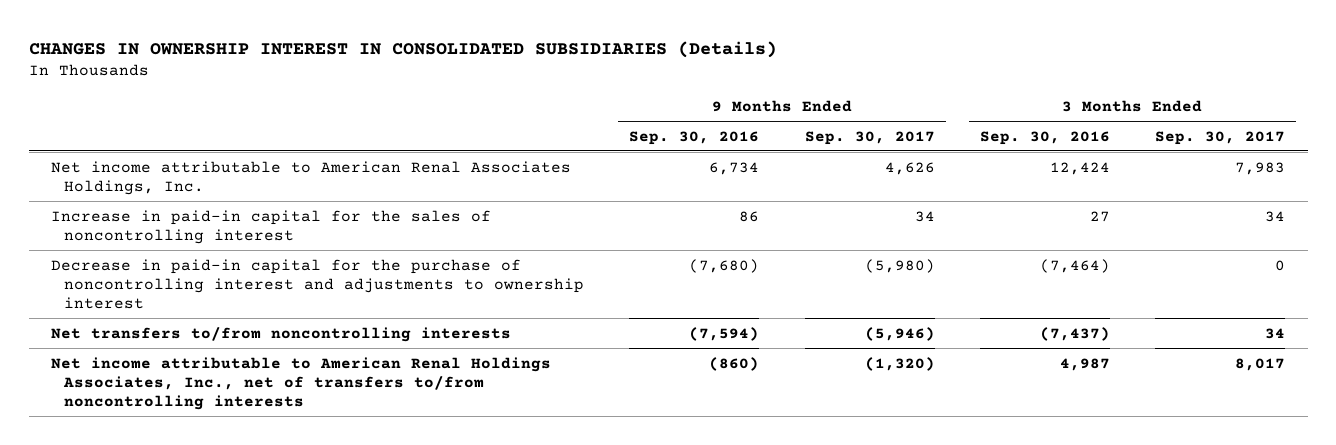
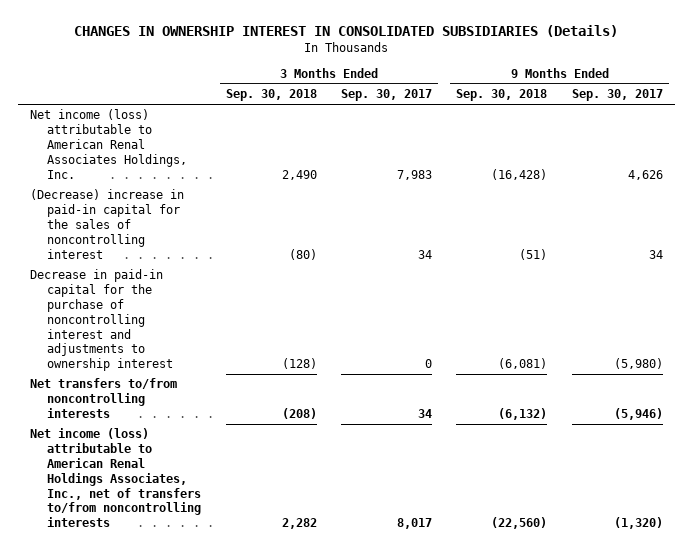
[629,130,760,145] Sep. 30, 2016 -> none
[979,130,1110,145] Sep. 30, 2016 -> none
none -> [225,89,317,102] Sep. 30, 2018
none -> [456,89,548,102] Sep. 30, 2018
[51,160,572,195] Net income attributable to American Renal Associates Holdings, Inc. -> [30,109,188,179] Net income (loss) attributable to American Renal Associates Holdings, Inc.
[51,209,492,244] Increase in paid-in capital for the sales of noncontrolling interest -> [30,189,185,259] (Decrease) increase in paid-in capital for the sales of noncontrolling interest
[51,356,552,411] Net income attributable to American Renal Holdings Associates, Inc., net of transfers to/from noncontrolling interests -> [30,428,202,528] Net income (loss) attributable to American Renal Holdings Associates, Inc., net of transfers to/from noncontrolling interests

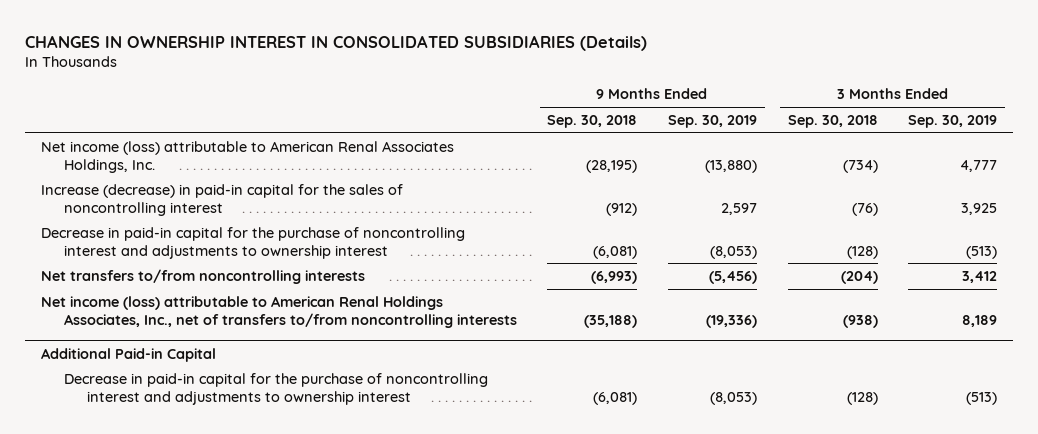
[341,89,433,102] Sep. 30, 2017 -> none
[571,89,663,102] Sep. 30, 2017 -> none
none -> [668,114,758,128] Sep. 30, 2019
none -> [908,114,998,128] Sep. 30, 2019
[281,169,317,180] 2,490 -> [842,159,878,173] (734)
[491,168,548,180] (16,428) -> [586,159,638,173] (28,195)
[30,189,185,259] (Decrease) increase in paid-in capital for the sales of noncontrolling interest -> [40,183,403,216] Increase (decrease) in paid-in capital for the sales of noncontrolling interest
[288,248,317,260] (80) -> [851,202,878,216] (76)
[519,248,548,260] (51) -> [606,202,638,216] (912)
[281,408,317,420] (208) -> [840,270,878,284] (204)
[498,408,548,421] (6,132) -> [591,270,638,284] (6,993)
[281,518,317,530] 2,282 -> [842,314,878,328] (938)
[491,517,548,530] (22,560) -> [584,314,638,328] (35,188)
none -> [40,347,216,362] Additional Paid-in Capital
none -> [63,372,488,405] Decrease in paid-in capital for the purchase of noncontrolling interest and adjustments to ownership interest

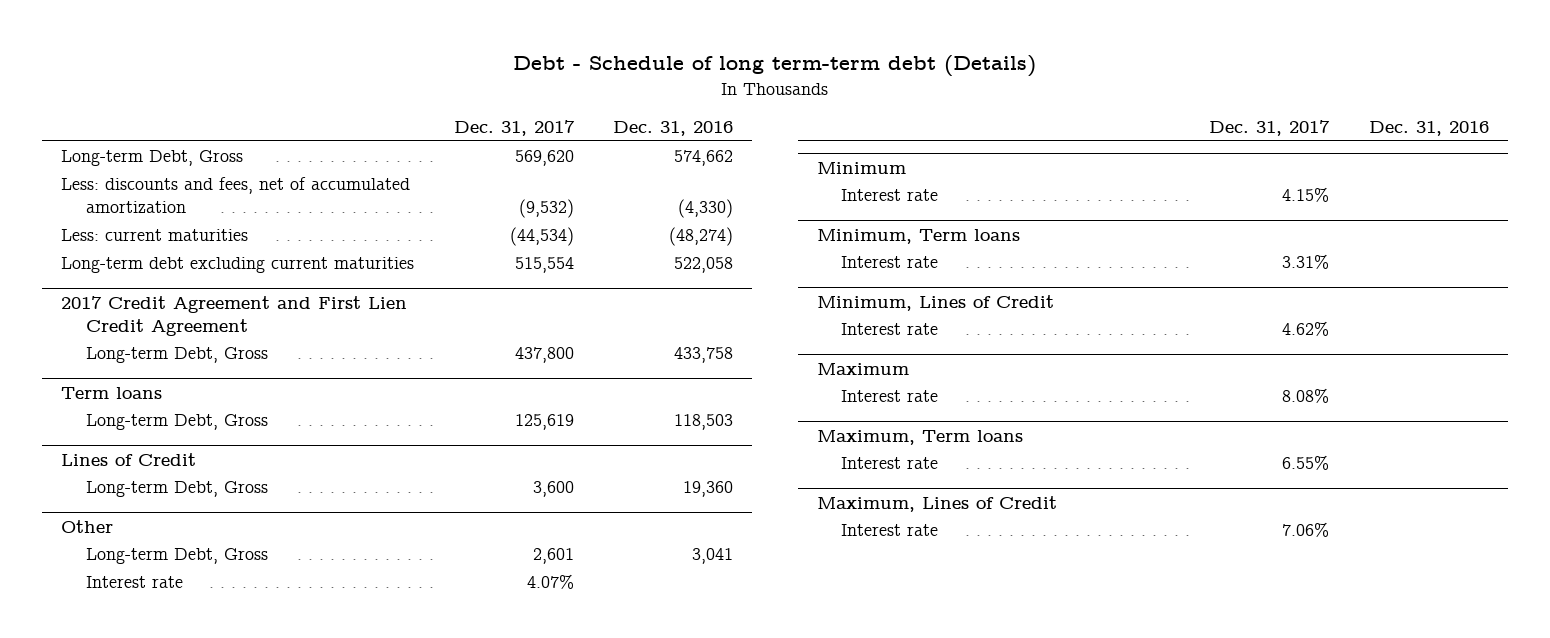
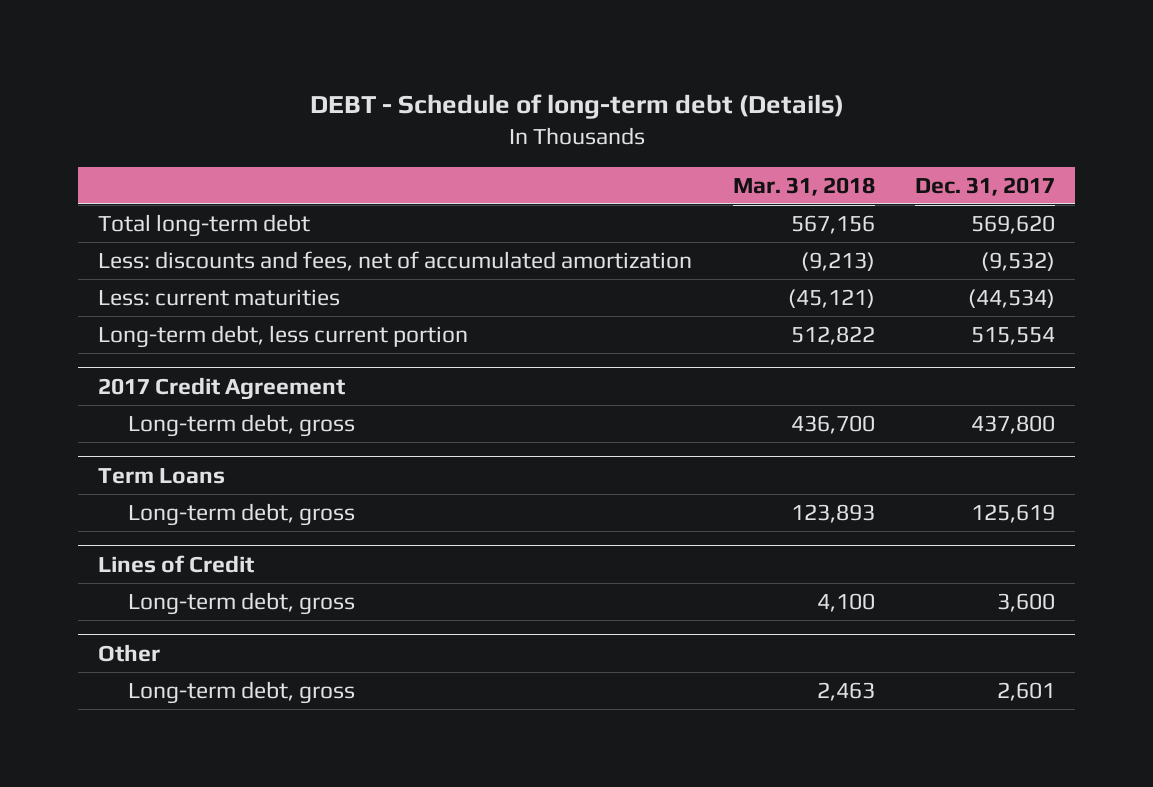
[512,55,1036,78] Debt - Schedule of long term-term debt (Details) -> [309,94,844,120] DEBT - Schedule of long-term debt (Details)
[612,120,733,136] Dec. 31, 2016 -> none
none -> [732,176,875,196] Mar. 31, 2018
[61,150,244,167] Long-term Debt, Gross -> [98,213,311,237] Total long-term debt
[61,257,415,274] Long-term debt excluding current maturities -> [98,324,469,348] Long-term debt, less current portion
[61,295,408,336] 2017 Credit Agreement and First Lien Credit Agreement -> [98,376,346,400] 2017 Credit Agreement
[85,347,268,364] Long-term Debt, Gross -> [127,413,355,437] Long-term debt, gross
[61,386,163,399] Term loans -> [98,467,226,484] Term Loans
[85,414,268,431] Long-term Debt, Gross -> [127,502,355,526] Long-term debt, gross
[85,481,268,498] Long-term Debt, Gross -> [127,591,355,615] Long-term debt, gross
[85,576,183,589] Interest rate -> none
[817,161,907,174] Minimum -> none
[841,189,939,202] Interest rate -> none
[817,228,1021,244] Minimum, Term loans -> none
[841,256,939,269] Interest rate -> none
[817,294,1055,311] Minimum, Lines of Credit -> none
[841,323,939,336] Interest rate -> none
[817,362,910,375] Maximum -> none
[841,390,939,403] Interest rate -> none
[817,429,1024,445] Maximum, Term loans -> none
[841,457,939,470] Interest rate -> none
[817,495,1058,512] Maximum, Lines of Credit -> none
[841,524,939,537] Interest rate -> none
[85,548,268,565] Long-term Debt, Gross -> [127,680,355,704] Long-term debt, gross

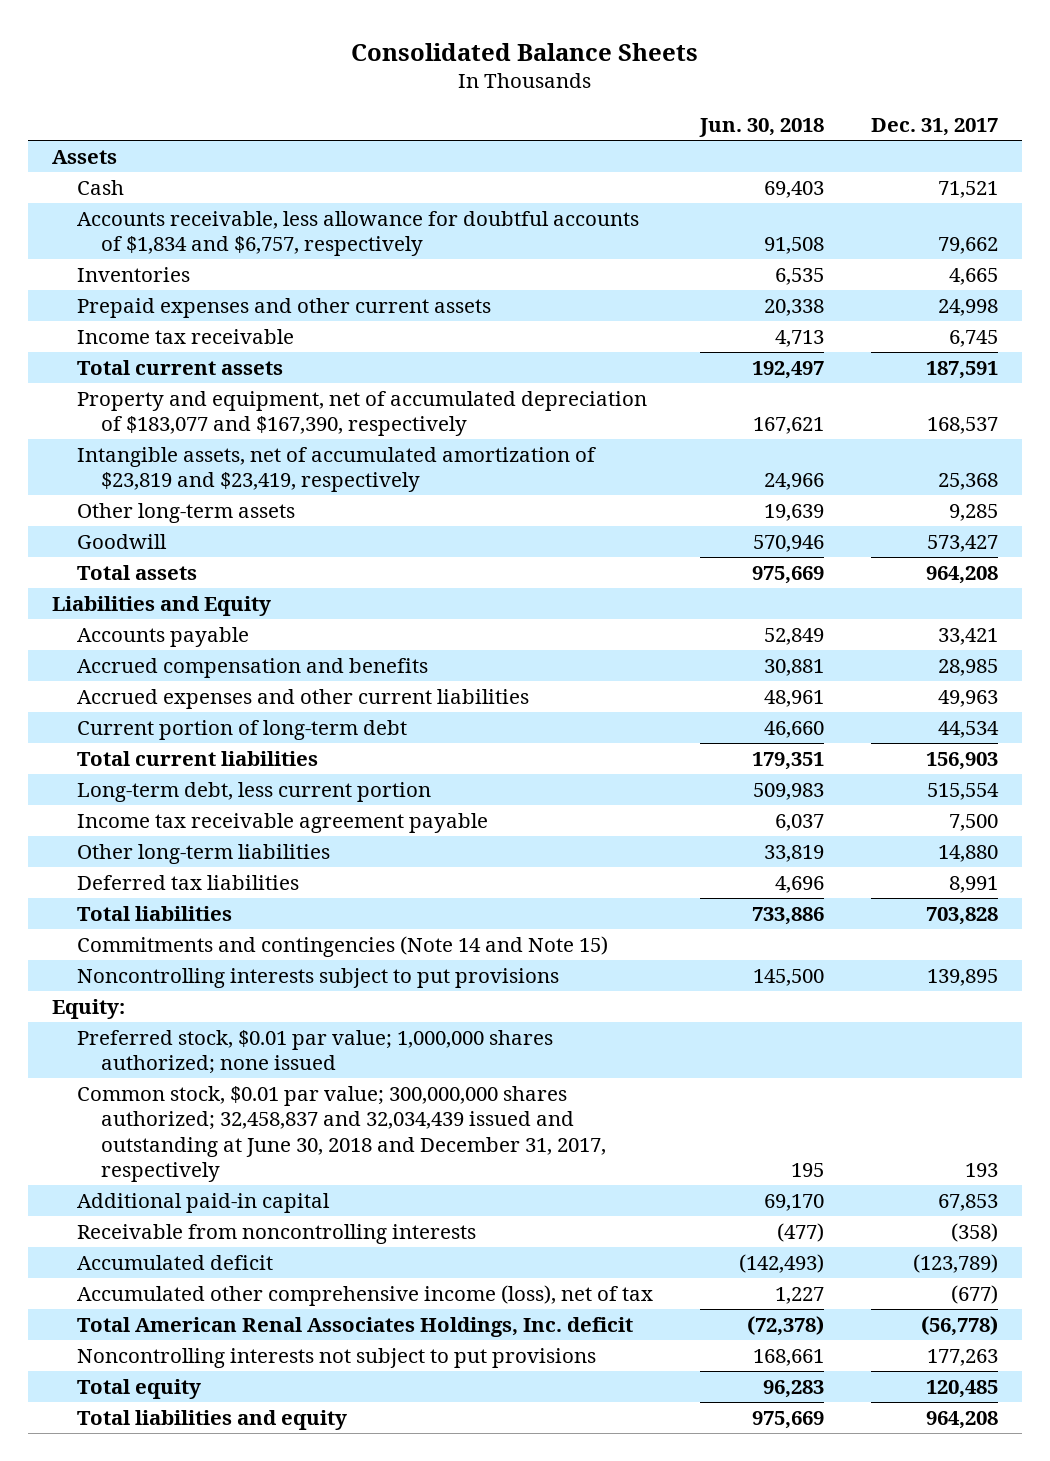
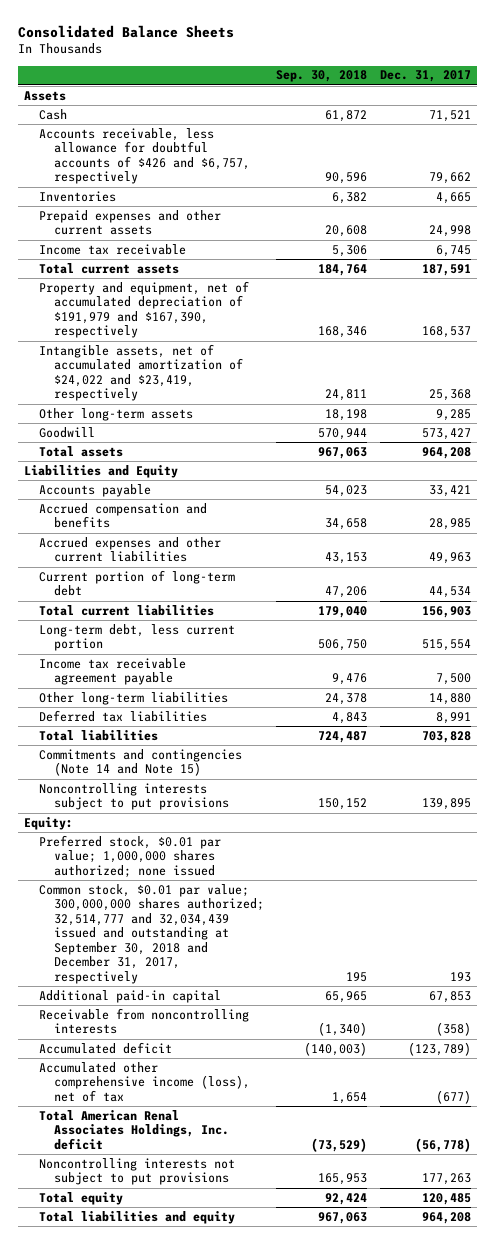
[699,118,825,138] Jun. 30, 2018 -> none
none -> [276,70,368,83] Sep. 30, 2018
[76,210,639,257] Accounts receivable, less allowance for doubtful accounts of $1,834 and $6,757, respectively -> [39,127,251,185] Accounts receivable, less allowance for doubtful accounts of $426 and $6,757, respectively
[76,390,647,437] Property and equipment, net of accumulated depreciation of $183,077 and $167,390, respectively -> [39,280,250,339] Property and equipment, net of accumulated depreciation of $191,979 and $167,390, respectively
[76,446,596,493] Intangible assets, net of accumulated amortization of $23,819 and $23,419, respectively -> [39,343,244,402] Intangible assets, net of accumulated amortization of $24,022 and $23,419, respectively
[76,1085,607,1182] Common stock, $0.01 par value; 300,000,000 shares authorized; 32,458,837 and 32,034,439 issued and outstanding at June 30, 2018 and December 31, 2017, respectively -> [39,883,265,984] Common stock, $0.01 par value; 300,000,000 shares authorized; 32,514,777 and 32,034,439 issued and outstanding at September 30, 2018 and December 31, 2017, respectively

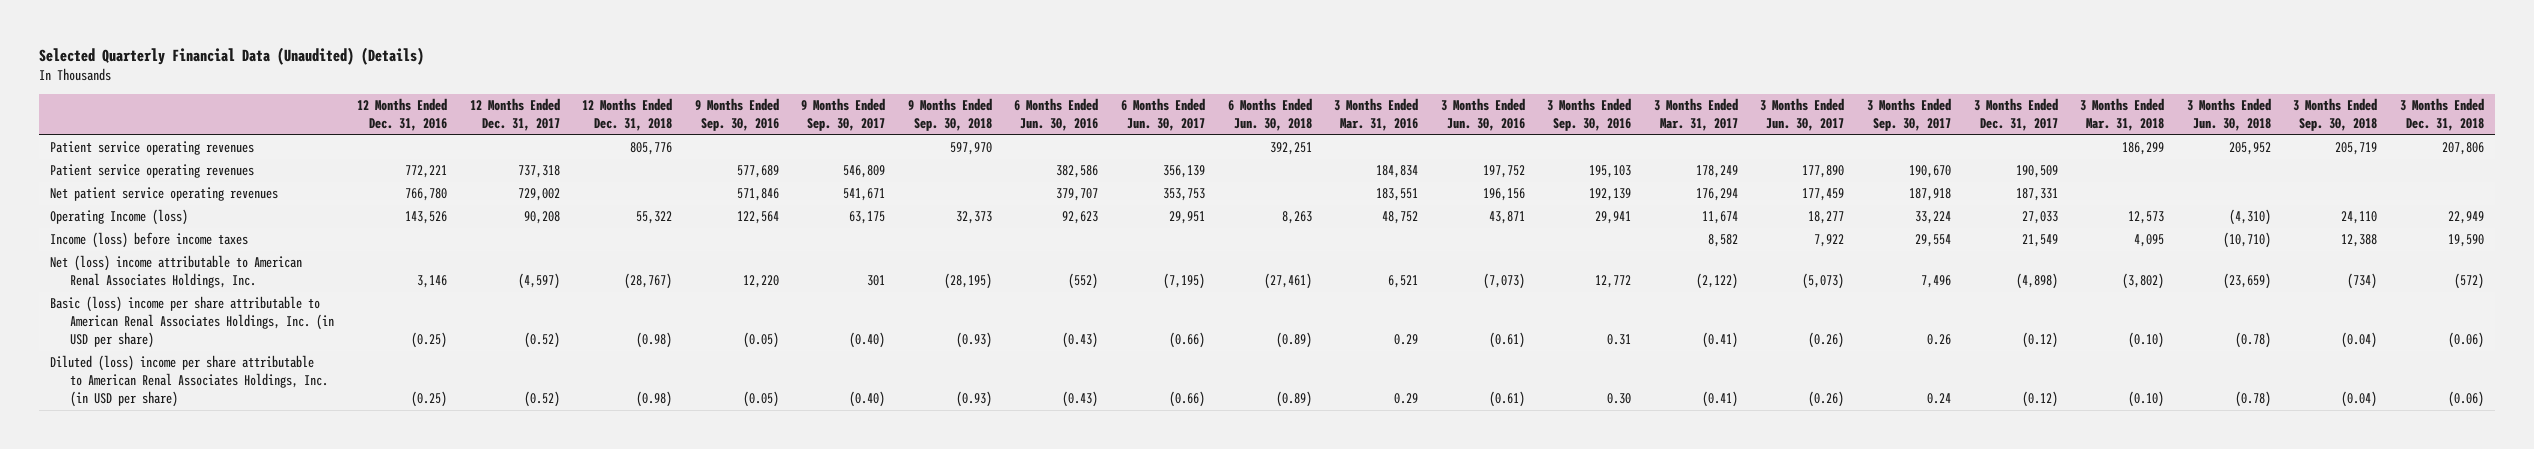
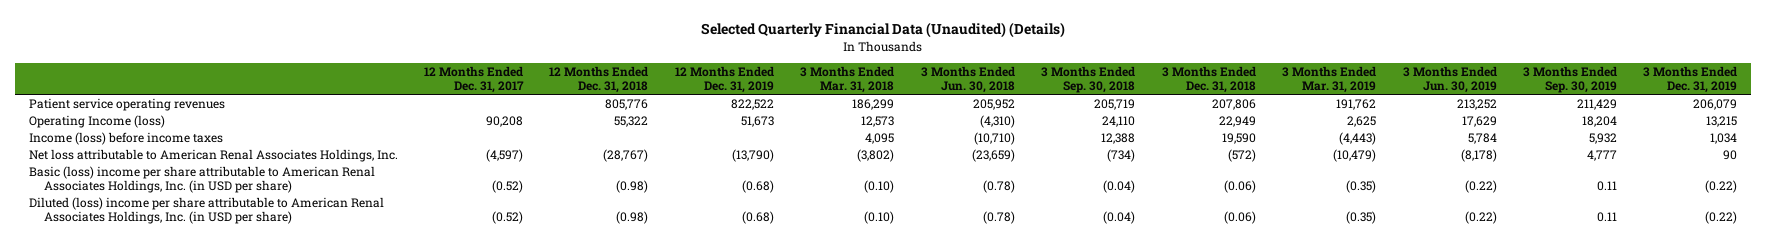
[357,98,448,132] 12 Months Ended Dec. 31, 2016 -> none
[694,98,779,132] 9 Months Ended Sep. 30, 2016 -> none
[801,98,886,132] 9 Months Ended Sep. 30, 2017 -> none
[907,98,992,132] 9 Months Ended Sep. 30, 2018 -> none
[1014,98,1099,132] 6 Months Ended Jun. 30, 2016 -> none
[1121,98,1206,132] 6 Months Ended Jun. 30, 2017 -> none
[1227,98,1312,132] 6 Months Ended Jun. 30, 2018 -> none
[1334,98,1419,132] 3 Months Ended Mar. 31, 2016 -> none
[1440,98,1525,132] 3 Months Ended Jun. 30, 2016 -> none
[1547,98,1632,132] 3 Months Ended Sep. 30, 2016 -> none
[1653,98,1738,132] 3 Months Ended Mar. 31, 2017 -> none
[1760,98,1845,132] 3 Months Ended Jun. 30, 2017 -> none
[1867,98,1952,132] 3 Months Ended Sep. 30, 2017 -> none
[1973,98,2058,132] 3 Months Ended Dec. 31, 2017 -> none
none -> [674,65,774,94] 12 Months Ended Dec. 31, 2019
none -> [1282,65,1377,94] 3 Months Ended Mar. 31, 2019
none -> [1402,65,1497,94] 3 Months Ended Jun. 30, 2019
none -> [1522,65,1617,94] 3 Months Ended Sep. 30, 2019
none -> [1643,65,1738,94] 3 Months Ended Dec. 31, 2019
[50,164,255,179] Patient service operating revenues -> none
[50,187,279,202] Net patient service operating revenues -> none
[50,255,303,289] Net (loss) income attributable to American Renal Associates Holdings, Inc. -> [28,148,398,162] Net loss attributable to American Renal Associates Holdings, Inc.

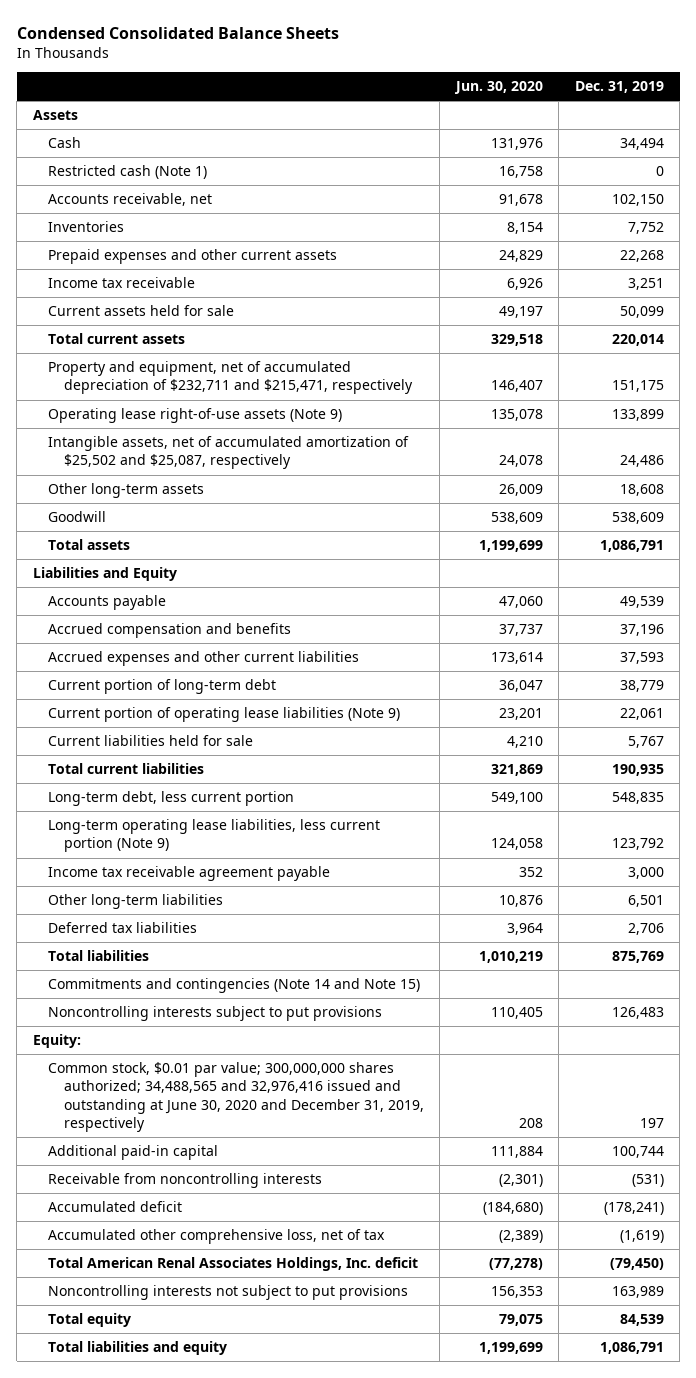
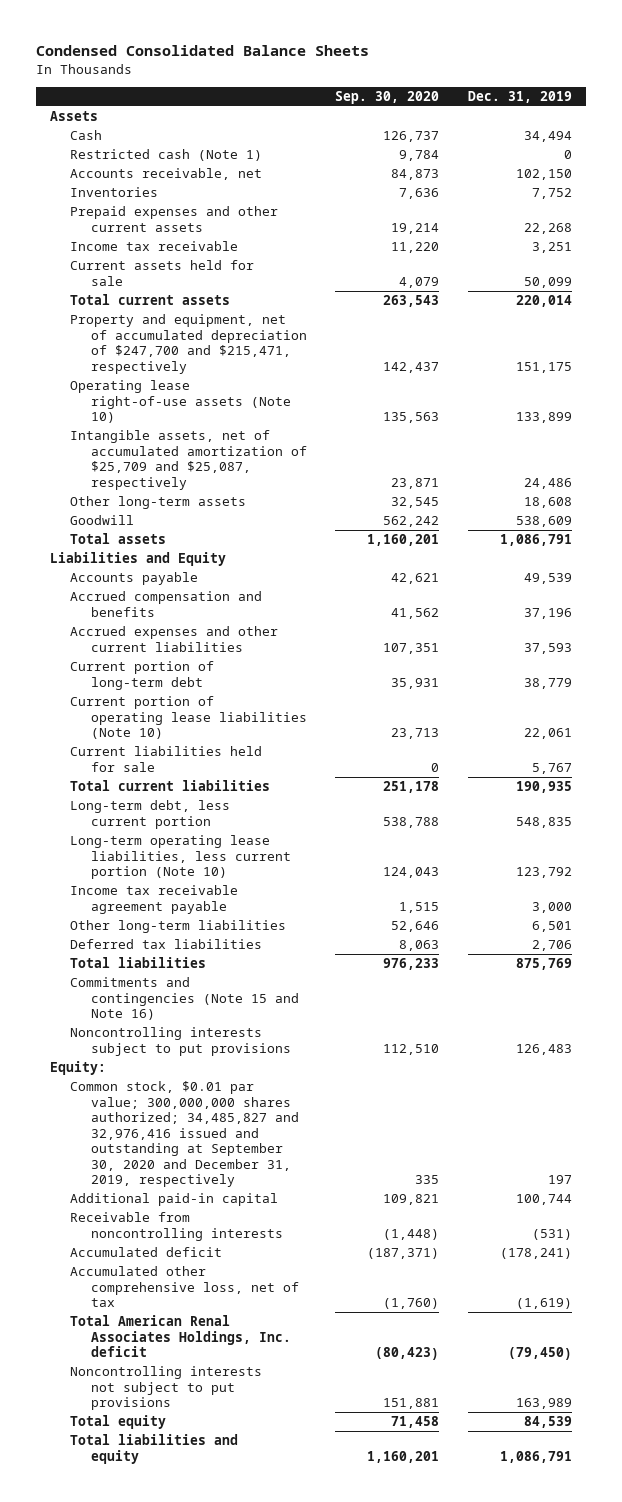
[453,80,543,94] Jun. 30, 2020 -> none
none -> [335,91,440,105] Sep. 30, 2020
[48,361,413,395] Property and equipment, net of accumulated depreciation of $232,711 and $215,471, respectively -> [70,314,307,374] Property and equipment, net of accumulated depreciation of $247,700 and $215,471, respectively
[48,408,343,424] Operating lease right-of-use assets (Note 9) -> [70,380,291,424] Operating lease right-of-use assets (Note 10)
[48,436,410,470] Intangible assets, net of accumulated amortization of $25,502 and $25,087, respectively -> [70,430,307,490] Intangible assets, net of accumulated amortization of $25,709 and $25,087, respectively
[48,707,401,723] Current portion of operating lease liabilities (Note 9) -> [70,696,307,740] Current portion of operating lease liabilities (Note 10)
[48,819,381,853] Long-term operating lease liabilities, less current portion (Note 9) -> [70,835,291,880] Long-term operating lease liabilities, less current portion (Note 10)
[48,978,421,994] Commitments and contingencies (Note 14 and Note 15) -> [70,977,299,1021] Commitments and contingencies (Note 15 and Note 16)
[48,1062,424,1132] Common stock, $0.01 par value; 300,000,000 shares authorized; 34,488,565 and 32,976,416 issued and outstanding at June 30, 2020 and December 31, 2019, respectively -> [70,1081,299,1188] Common stock, $0.01 par value; 300,000,000 shares authorized; 34,485,827 and 32,976,416 issued and outstanding at September 30, 2020 and December 31, 2019, respectively

